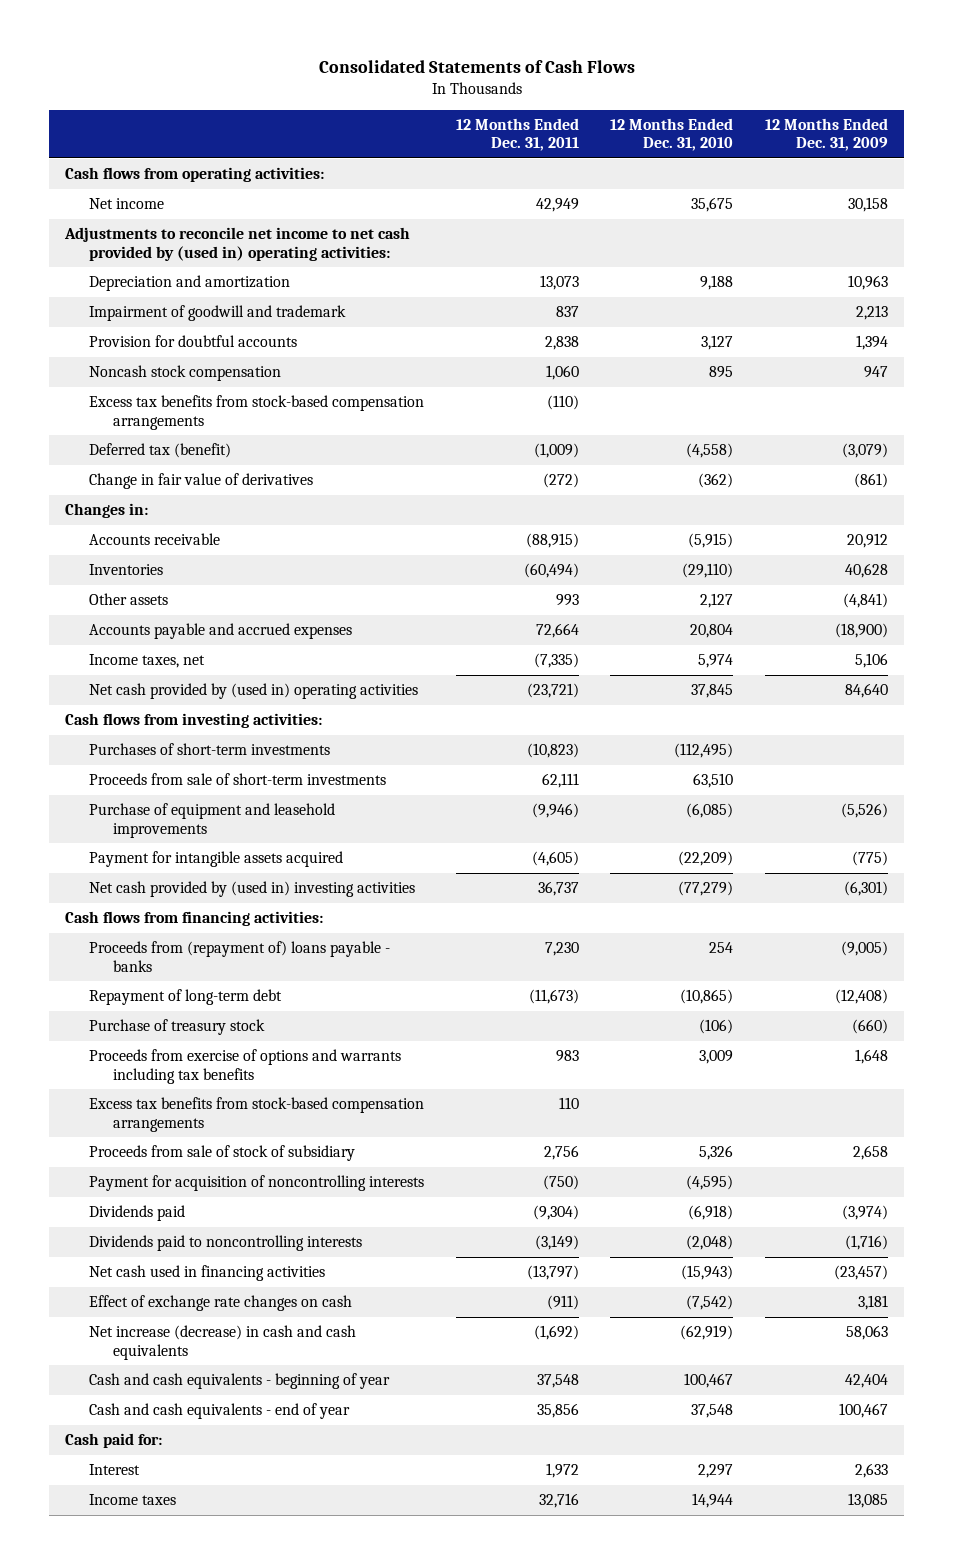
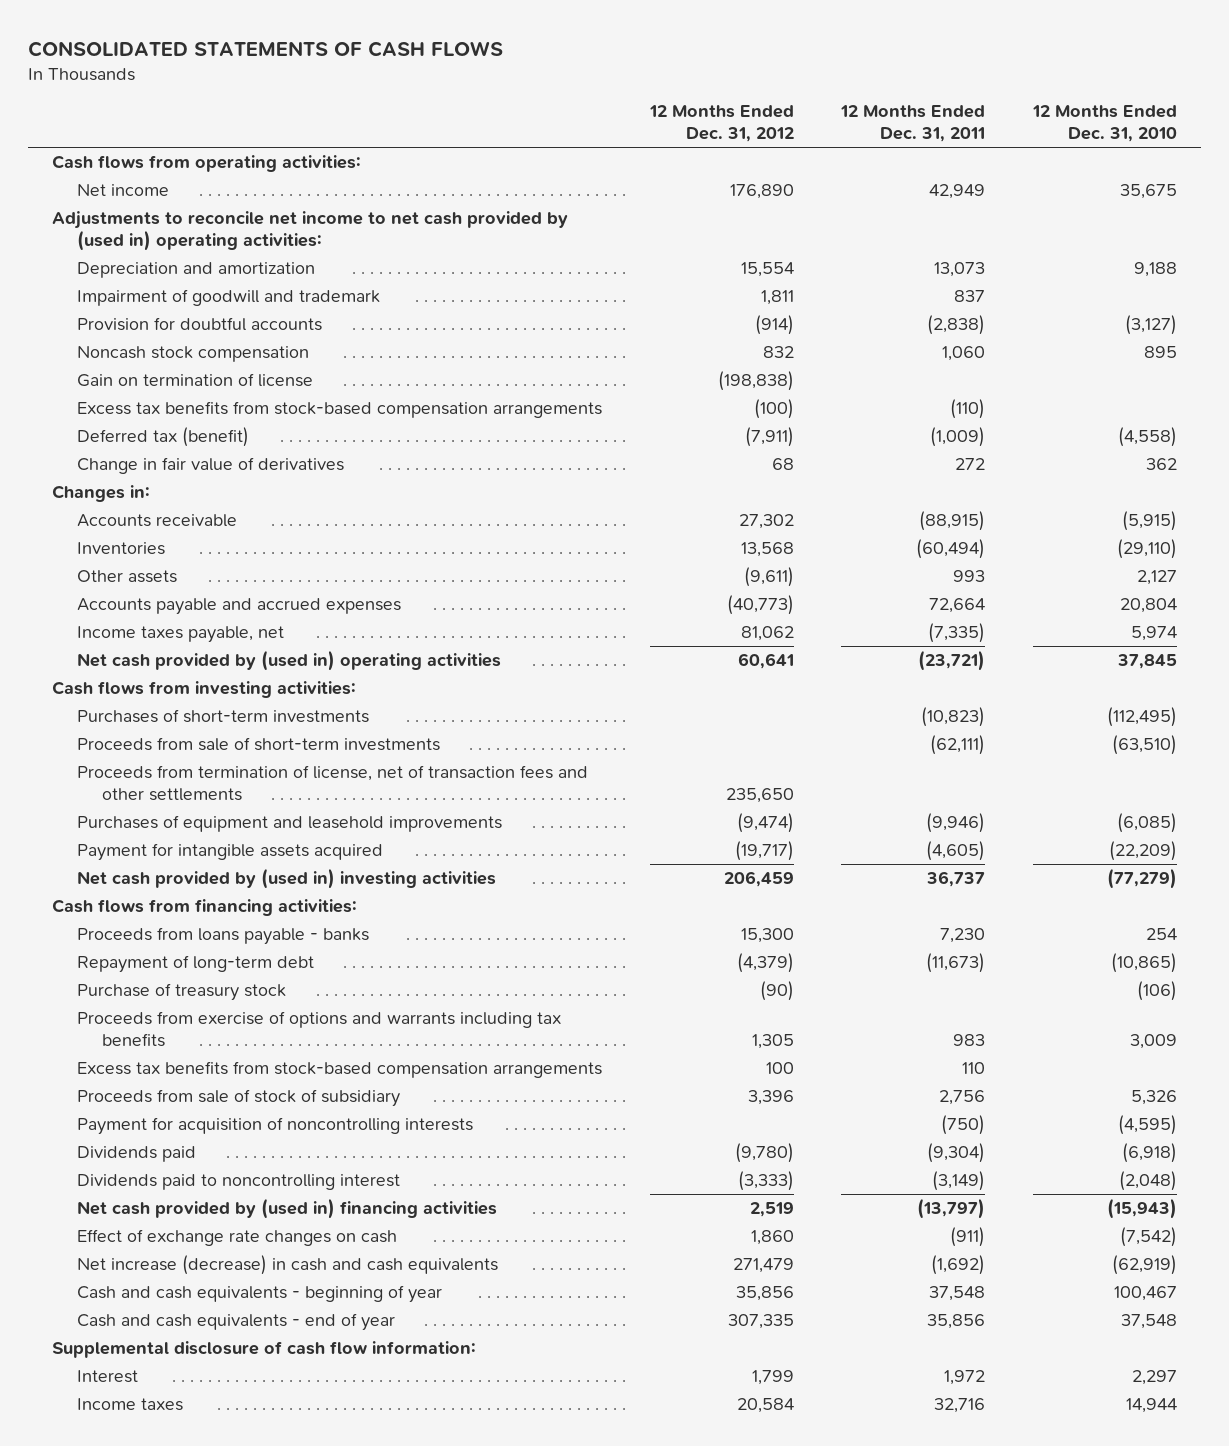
[318,60,635,74] Consolidated Statements of Cash Flows -> [28,40,504,57] CONSOLIDATED STATEMENTS OF CASH FLOWS
[764,117,888,152] 12 Months Ended Dec. 31, 2009 -> none
none -> [648,105,794,143] 12 Months Ended Dec. 31, 2012
[544,336,579,351] 2,838 -> [927,314,986,335] (2,838)
[701,335,734,351] 3,127 -> [1125,314,1178,335] (3,127)
none -> [76,372,313,387] Gain on termination of license
[542,473,579,489] (272) -> [955,457,986,470] 272
[698,473,734,489] (362) -> [1146,457,1178,470] 362
[88,654,205,669] Income taxes, net -> [76,625,284,643] Income taxes payable, net
[541,773,579,789] 62,111 -> [930,734,986,755] (62,111)
[693,773,734,789] 63,510 -> [1112,734,1178,755] (63,510)
none -> [76,764,588,801] Proceeds from termination of license, net of transaction fees and other settlements
[88,803,335,838] Purchase of equipment and leasehold improvements -> [76,814,502,832] Purchases of equipment and leasehold improvements
[88,941,390,972] Proceeds from (repayment of) loans payable - banks -> [76,926,369,945] Proceeds from loans payable - banks
[88,1235,362,1252] Dividends paid to noncontrolling interests -> [76,1173,400,1190] Dividends paid to noncontrolling interest
[88,1265,325,1282] Net cash used in financing activities -> [76,1197,497,1219] Net cash provided by (used in) financing activities
[65,1433,163,1449] Cash paid for: -> none
none -> [51,1340,476,1358] Supplemental disclosure of cash flow information:

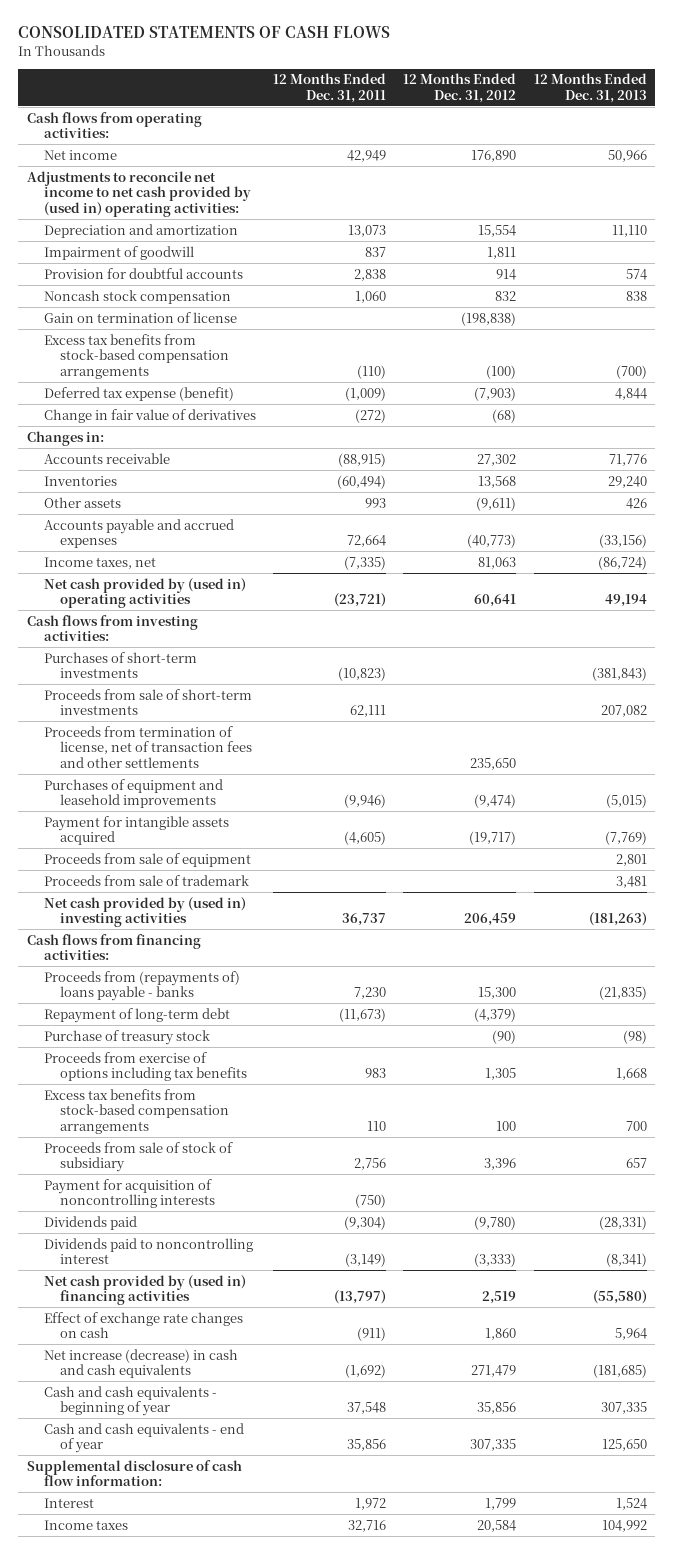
[1032,105,1178,143] 12 Months Ended Dec. 31, 2010 -> none
none -> [533,73,647,103] 12 Months Ended Dec. 31, 2013
[76,288,380,306] Impairment of goodwill and trademark -> [43,245,194,260] Impairment of goodwill
[754,314,794,335] (914) -> [496,268,517,280] 914
[927,314,986,335] (2,838) -> [354,268,387,281] 2,838
[76,426,249,447] Deferred tax (benefit) -> [43,386,234,401] Deferred tax expense (benefit)
[744,426,794,447] (7,911) -> [474,386,517,401] (7,903)
[771,457,794,470] 68 -> [492,408,517,423] (68)
[955,457,986,470] 272 -> [355,408,387,423] (272)
[76,625,284,643] Income taxes payable, net -> [43,556,156,569] Income taxes, net
[740,625,794,641] 81,062 -> [478,556,517,569] 81,063
[930,734,986,755] (62,111) -> [350,705,387,718] 62,111
none -> [43,852,251,867] Proceeds from sale of equipment
none -> [43,874,249,886] Proceeds from sale of trademark
[76,926,369,945] Proceeds from loans payable - banks -> [43,970,240,1002] Proceeds from (repayments of) loans payable - banks
[76,1010,561,1047] Proceeds from exercise of options and warrants including tax benefits -> [43,1051,248,1082] Proceeds from exercise of options including tax benefits

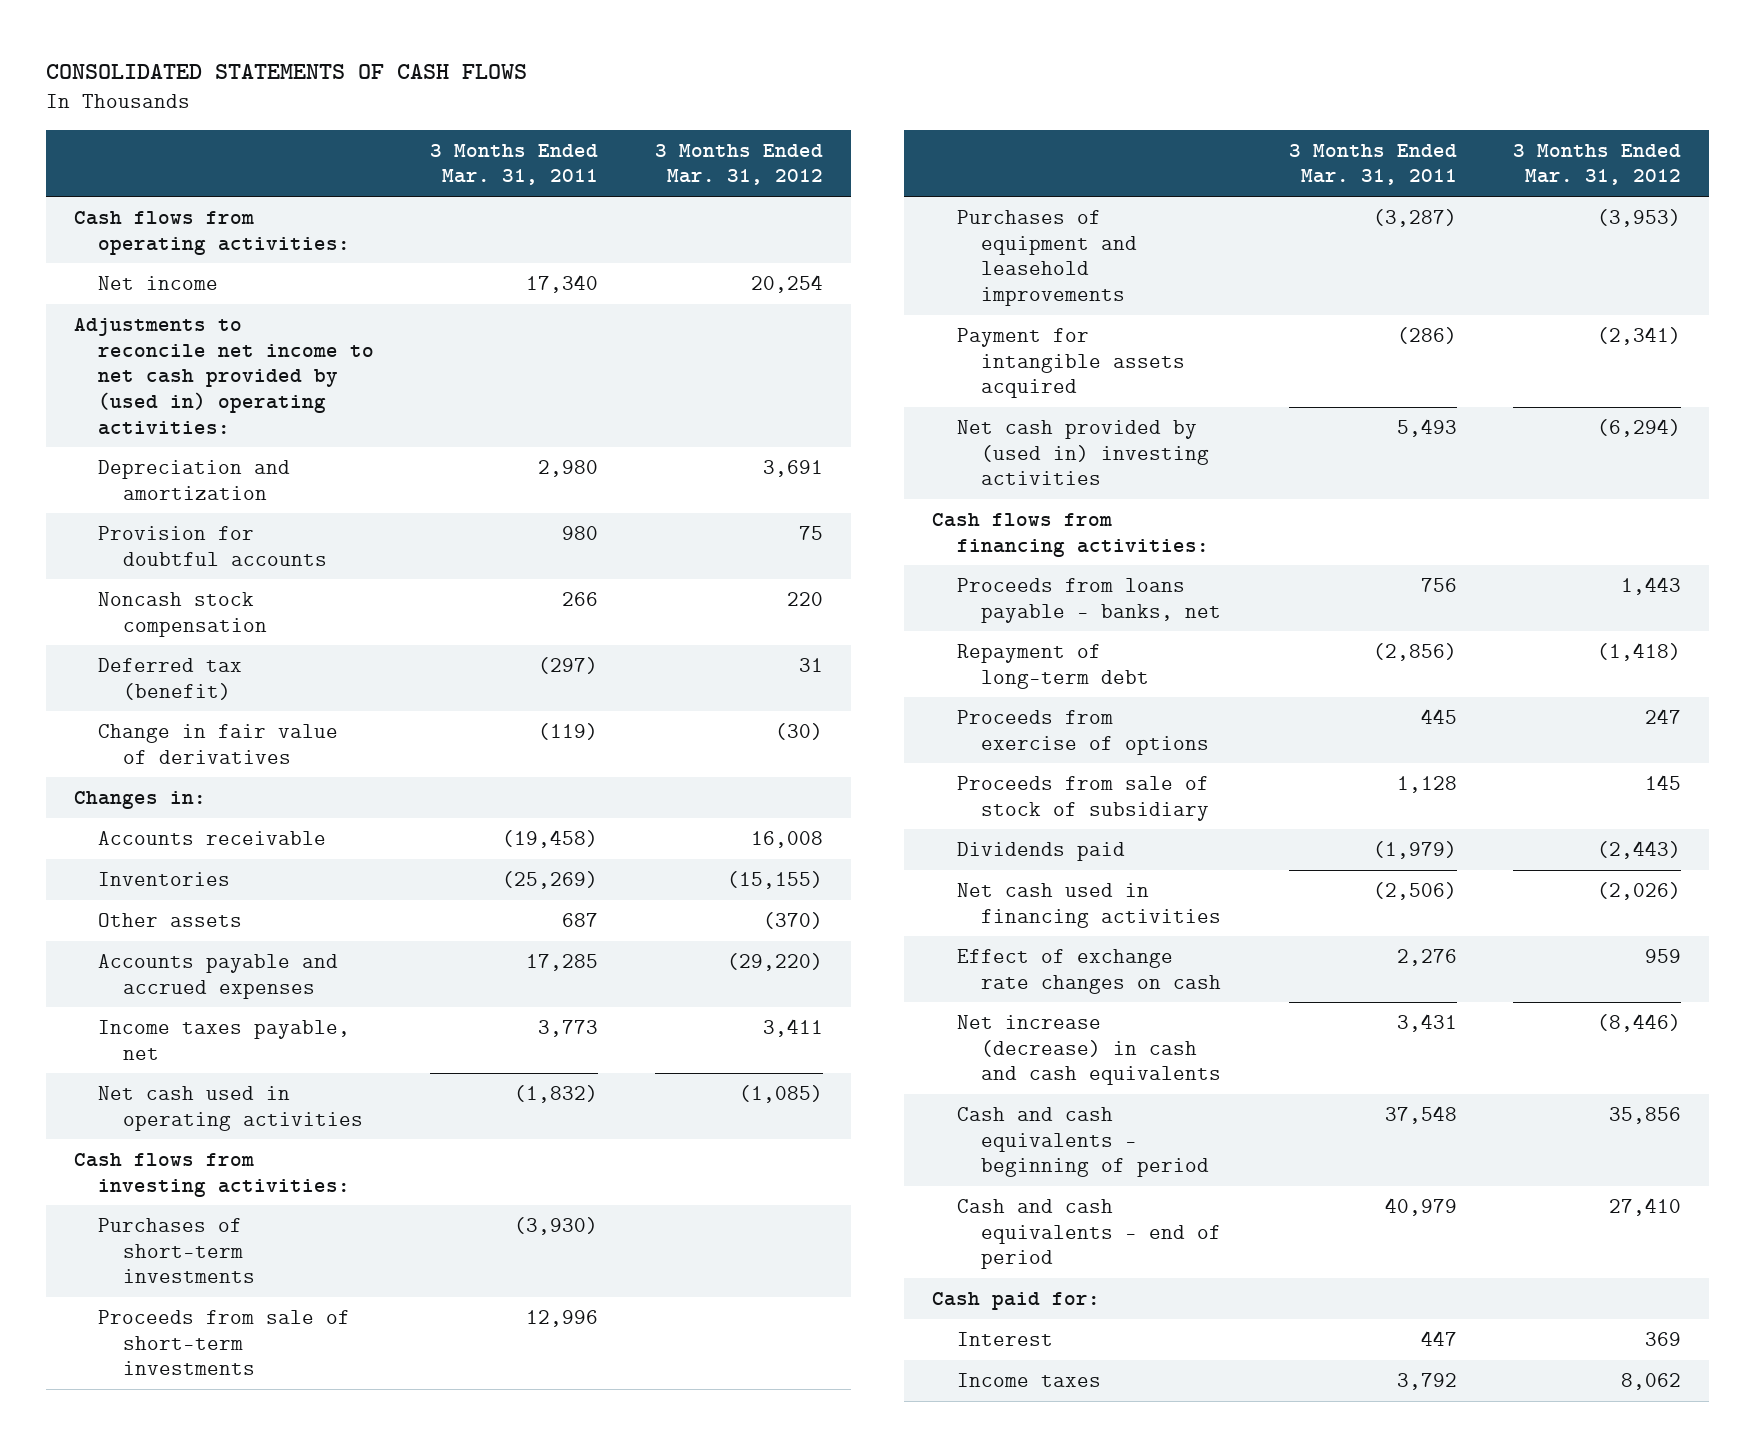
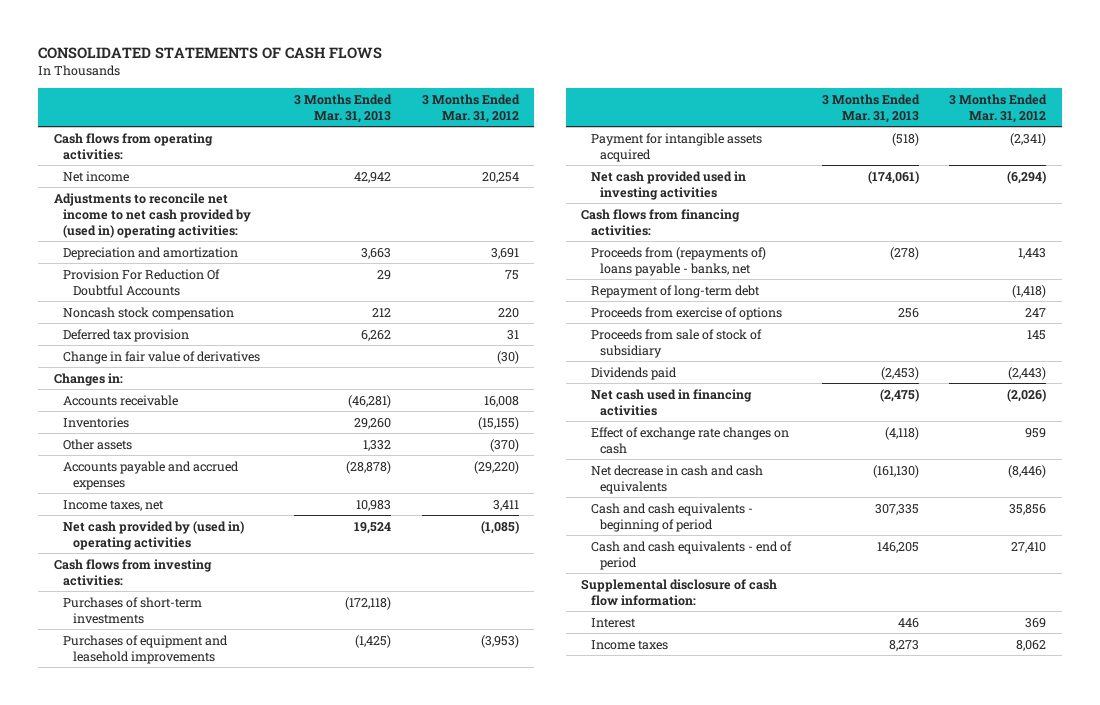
[430,143,599,186] 3 Months Ended Mar. 31, 2011 -> none
none -> [294,93,393,123] 3 Months Ended Mar. 31, 2013
[98,525,327,566] Provision for doubtful accounts -> [63,268,221,296] Provision For Reduction Of Doubtful Accounts
[98,657,243,700] Deferred tax (benefit) -> [63,328,190,342] Deferred tax provision
[98,1019,351,1060] Income taxes payable, net -> [63,499,165,511] Income taxes, net
[98,1085,363,1131] Net cash used in operating activities -> [63,520,245,550] Net cash provided by (used in) operating activities
[98,1309,351,1376] Proceeds from sale of short-term investments -> none
[956,419,1209,486] Net cash provided by (used in) investing activities -> [590,170,746,200] Net cash provided used in investing activities
[956,577,1221,623] Proceeds from loans payable - banks, net -> [590,246,766,276] Proceeds from (repayments of) loans payable - banks, net
[956,1014,1221,1086] Net increase (decrease) in cash and cash equivalents -> [590,464,763,494] Net decrease in cash and cash equivalents
[932,1291,1101,1310] Cash paid for: -> none
none -> [581,578,778,606] Supplemental disclosure of cash flow information:

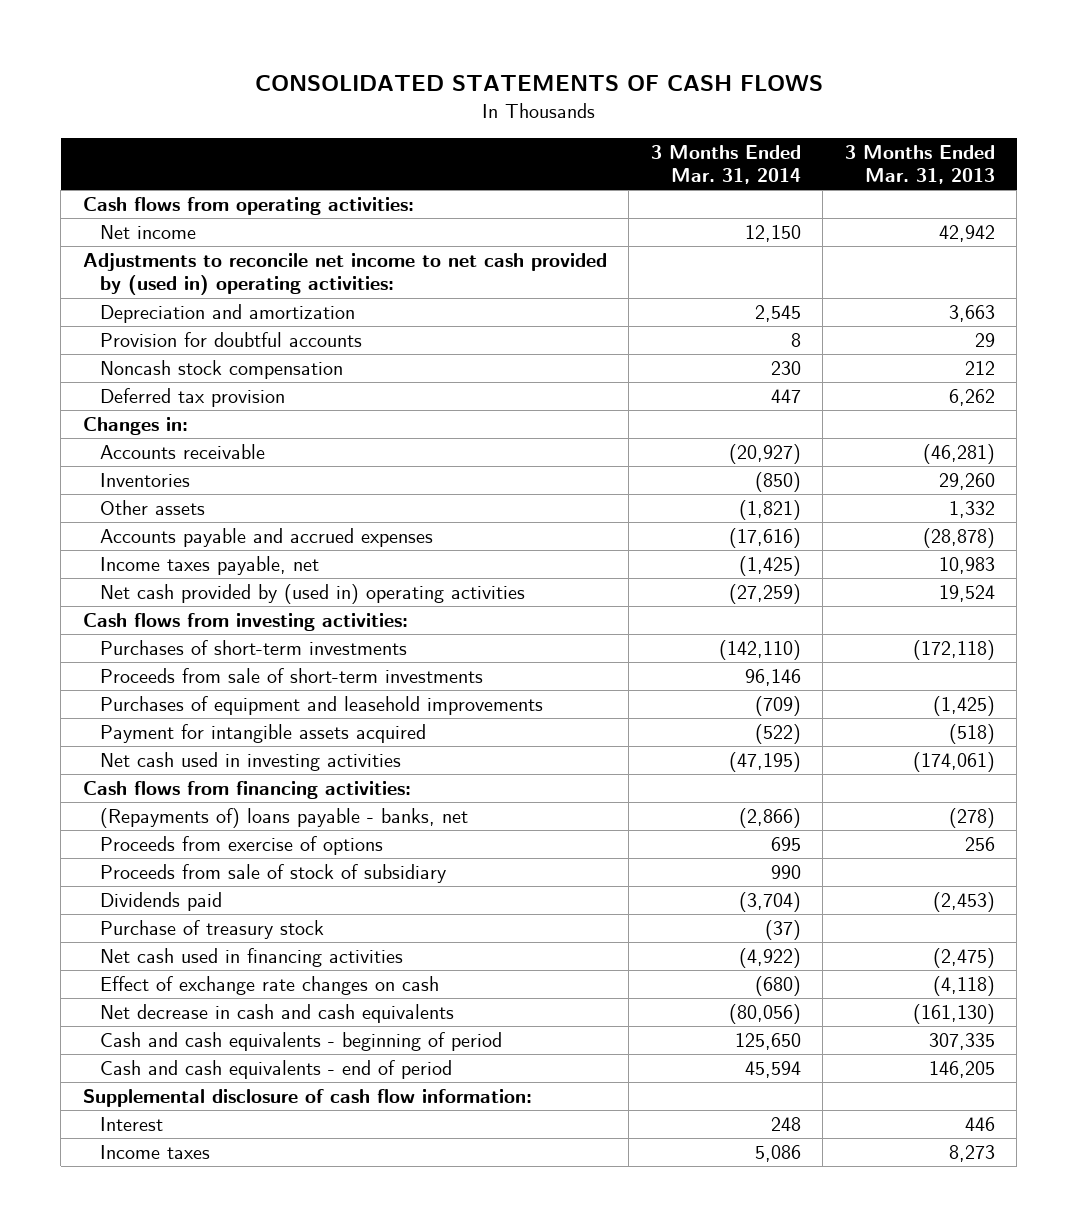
[421,93,520,123] 3 Months Ended Mar. 31, 2012 -> none
none -> [650,144,801,185] 3 Months Ended Mar. 31, 2014
[63,268,221,296] Provision For Reduction Of Doubtful Accounts -> [99,332,362,348] Provision for doubtful accounts
[63,350,261,364] Change in fair value of derivatives -> none
[63,499,165,511] Income taxes, net -> [99,556,319,576] Income taxes payable, net
none -> [99,668,483,684] Proceeds from sale of short-term investments
[590,170,746,200] Net cash provided used in investing activities -> [99,752,401,772] Net cash used in investing activities
[590,284,760,298] Repayment of long-term debt -> none
[590,246,766,276] Proceeds from (repayments of) loans payable - banks, net -> [99,808,468,829] (Repayments of) loans payable - banks, net
none -> [99,920,324,940] Purchase of treasury stock

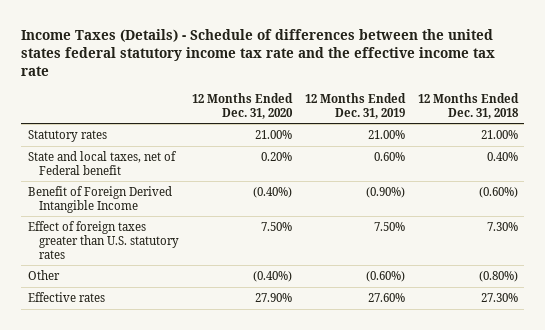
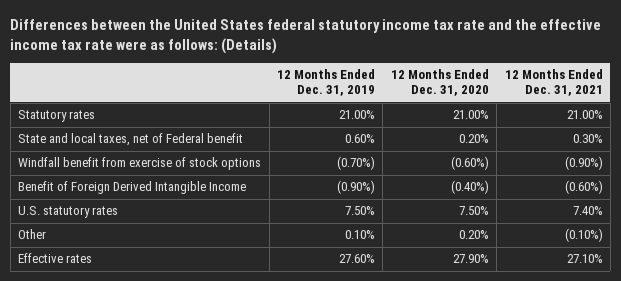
[21,28,496,76] Income Taxes (Details) - Schedule of differences between the united states federal statutory income tax rate and the effective income tax rate -> [10,19,602,55] Differences between the United States federal statutory income tax rate and the effective income tax rate were as follows: (Details)
[417,92,519,119] 12 Months Ended Dec. 31, 2018 -> none
none -> [504,69,603,97] 12 Months Ended Dec. 31, 2021
none -> [18,157,262,171] Windfall benefit from exercise of stock options
[27,220,180,259] Effect of foreign taxes greater than U.S. statutory rates -> [18,206,119,219] U.S. statutory rates
[253,270,293,282] (0.40%) -> [458,230,489,240] 0.20%
[365,270,405,282] (0.60%) -> [345,230,376,240] 0.10%

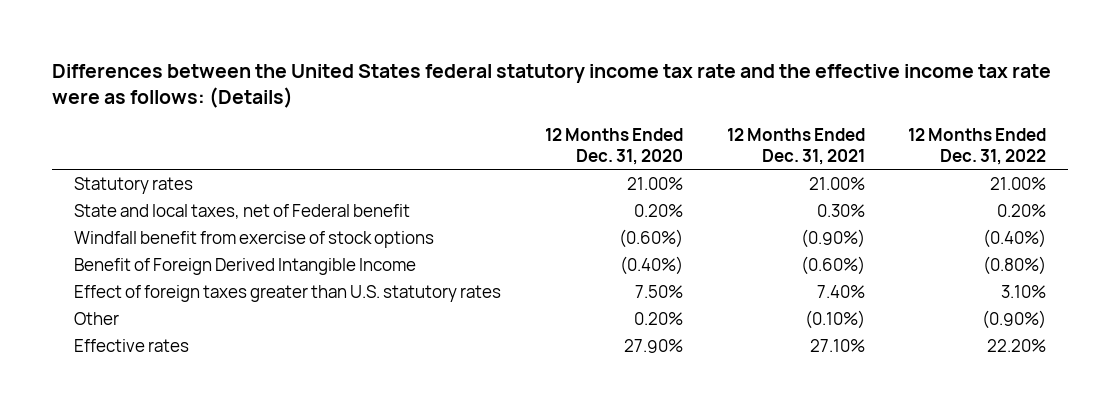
[277,69,376,97] 12 Months Ended Dec. 31, 2019 -> none
none -> [908,127,1047,166] 12 Months Ended Dec. 31, 2022
[18,206,119,219] U.S. statutory rates -> [73,284,501,302] Effect of foreign taxes greater than U.S. statutory rates

